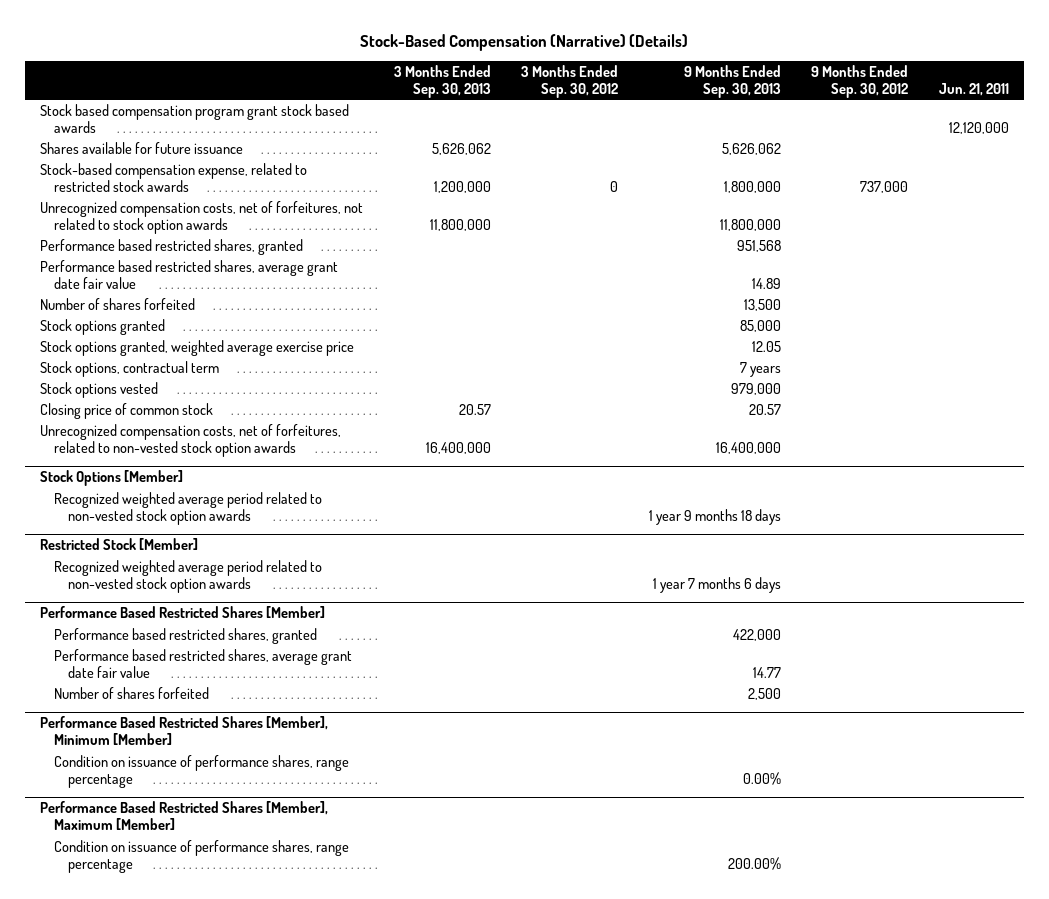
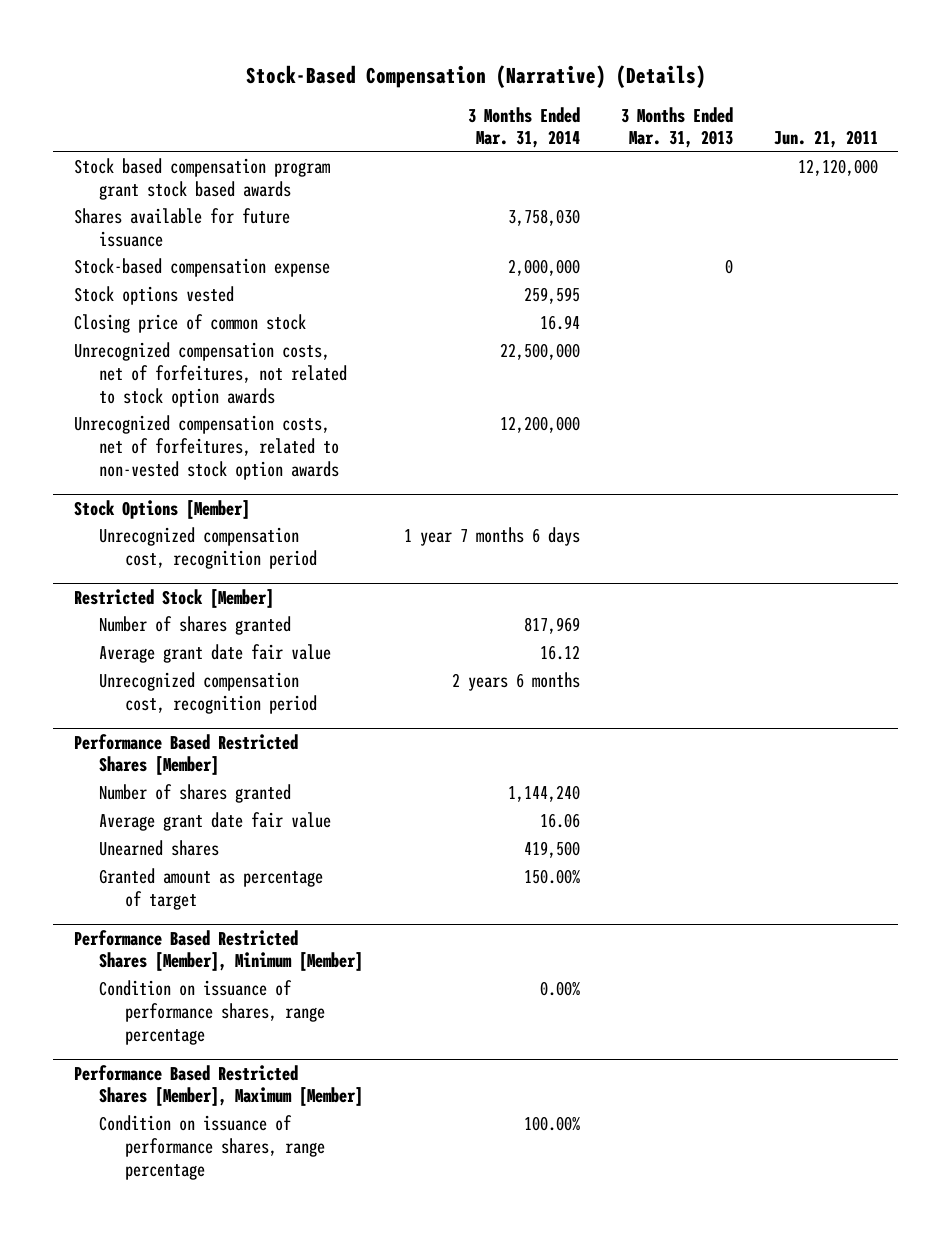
[393,65,491,98] 3 Months Ended Sep. 30, 2013 -> none
[521,65,619,98] 3 Months Ended Sep. 30, 2012 -> none
[683,65,781,98] 9 Months Ended Sep. 30, 2013 -> none
[811,65,909,98] 9 Months Ended Sep. 30, 2012 -> none
none -> [468,106,581,149] 3 Months Ended Mar. 31, 2014
none -> [620,106,733,149] 3 Months Ended Mar. 31, 2013
[40,238,304,255] Performance based restricted shares, granted -> none
[40,259,339,289] Performance based restricted shares, average grant date fair value -> none
[40,297,196,310] Number of shares forfeited -> none
[40,318,166,335] Stock options granted -> none
[40,339,355,356] Stock options granted, weighted average exercise price -> none
[40,360,220,377] Stock options, contractual term -> none
[40,162,308,192] Stock-based compensation expense, related to restricted stock awards -> [73,258,330,278] Stock-based compensation expense
[40,200,364,234] Unrecognized compensation costs, net of forfeitures, not related to stock option awards -> [73,342,348,407] Unrecognized compensation costs, net of forfeitures, not related to stock option awards
[53,491,322,525] Recognized weighted average period related to non-vested stock option awards -> [99,527,317,570] Unrecognized compensation cost, recognition period
none -> [99,616,292,636] Number of shares granted
none -> [99,644,332,664] Average grant date fair value
[53,559,322,593] Recognized weighted average period related to non-vested stock option awards -> [99,672,317,715] Unrecognized compensation cost, recognition period
[53,686,209,699] Number of shares forfeited -> none
[53,627,317,644] Performance based restricted shares, granted -> [99,784,292,804] Number of shares granted
[53,648,352,678] Performance based restricted shares, average grant date fair value -> [99,812,332,832] Average grant date fair value
none -> [99,840,220,857] Unearned shares
none -> [99,868,324,911] Granted amount as percentage of target

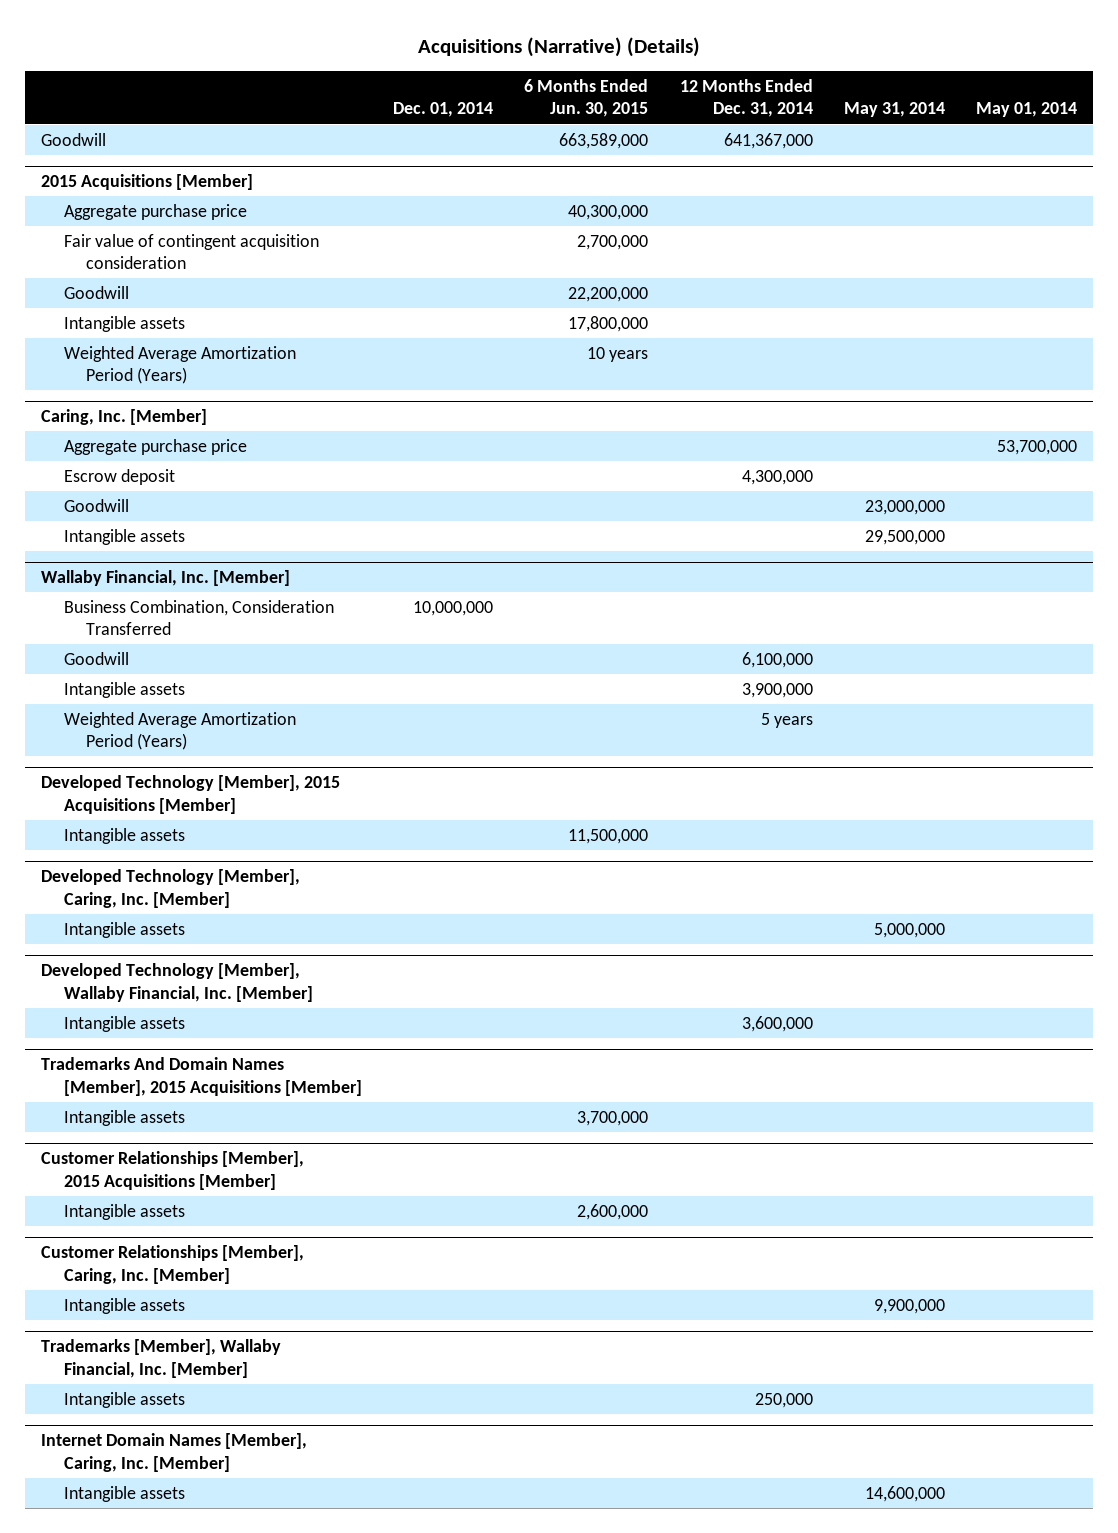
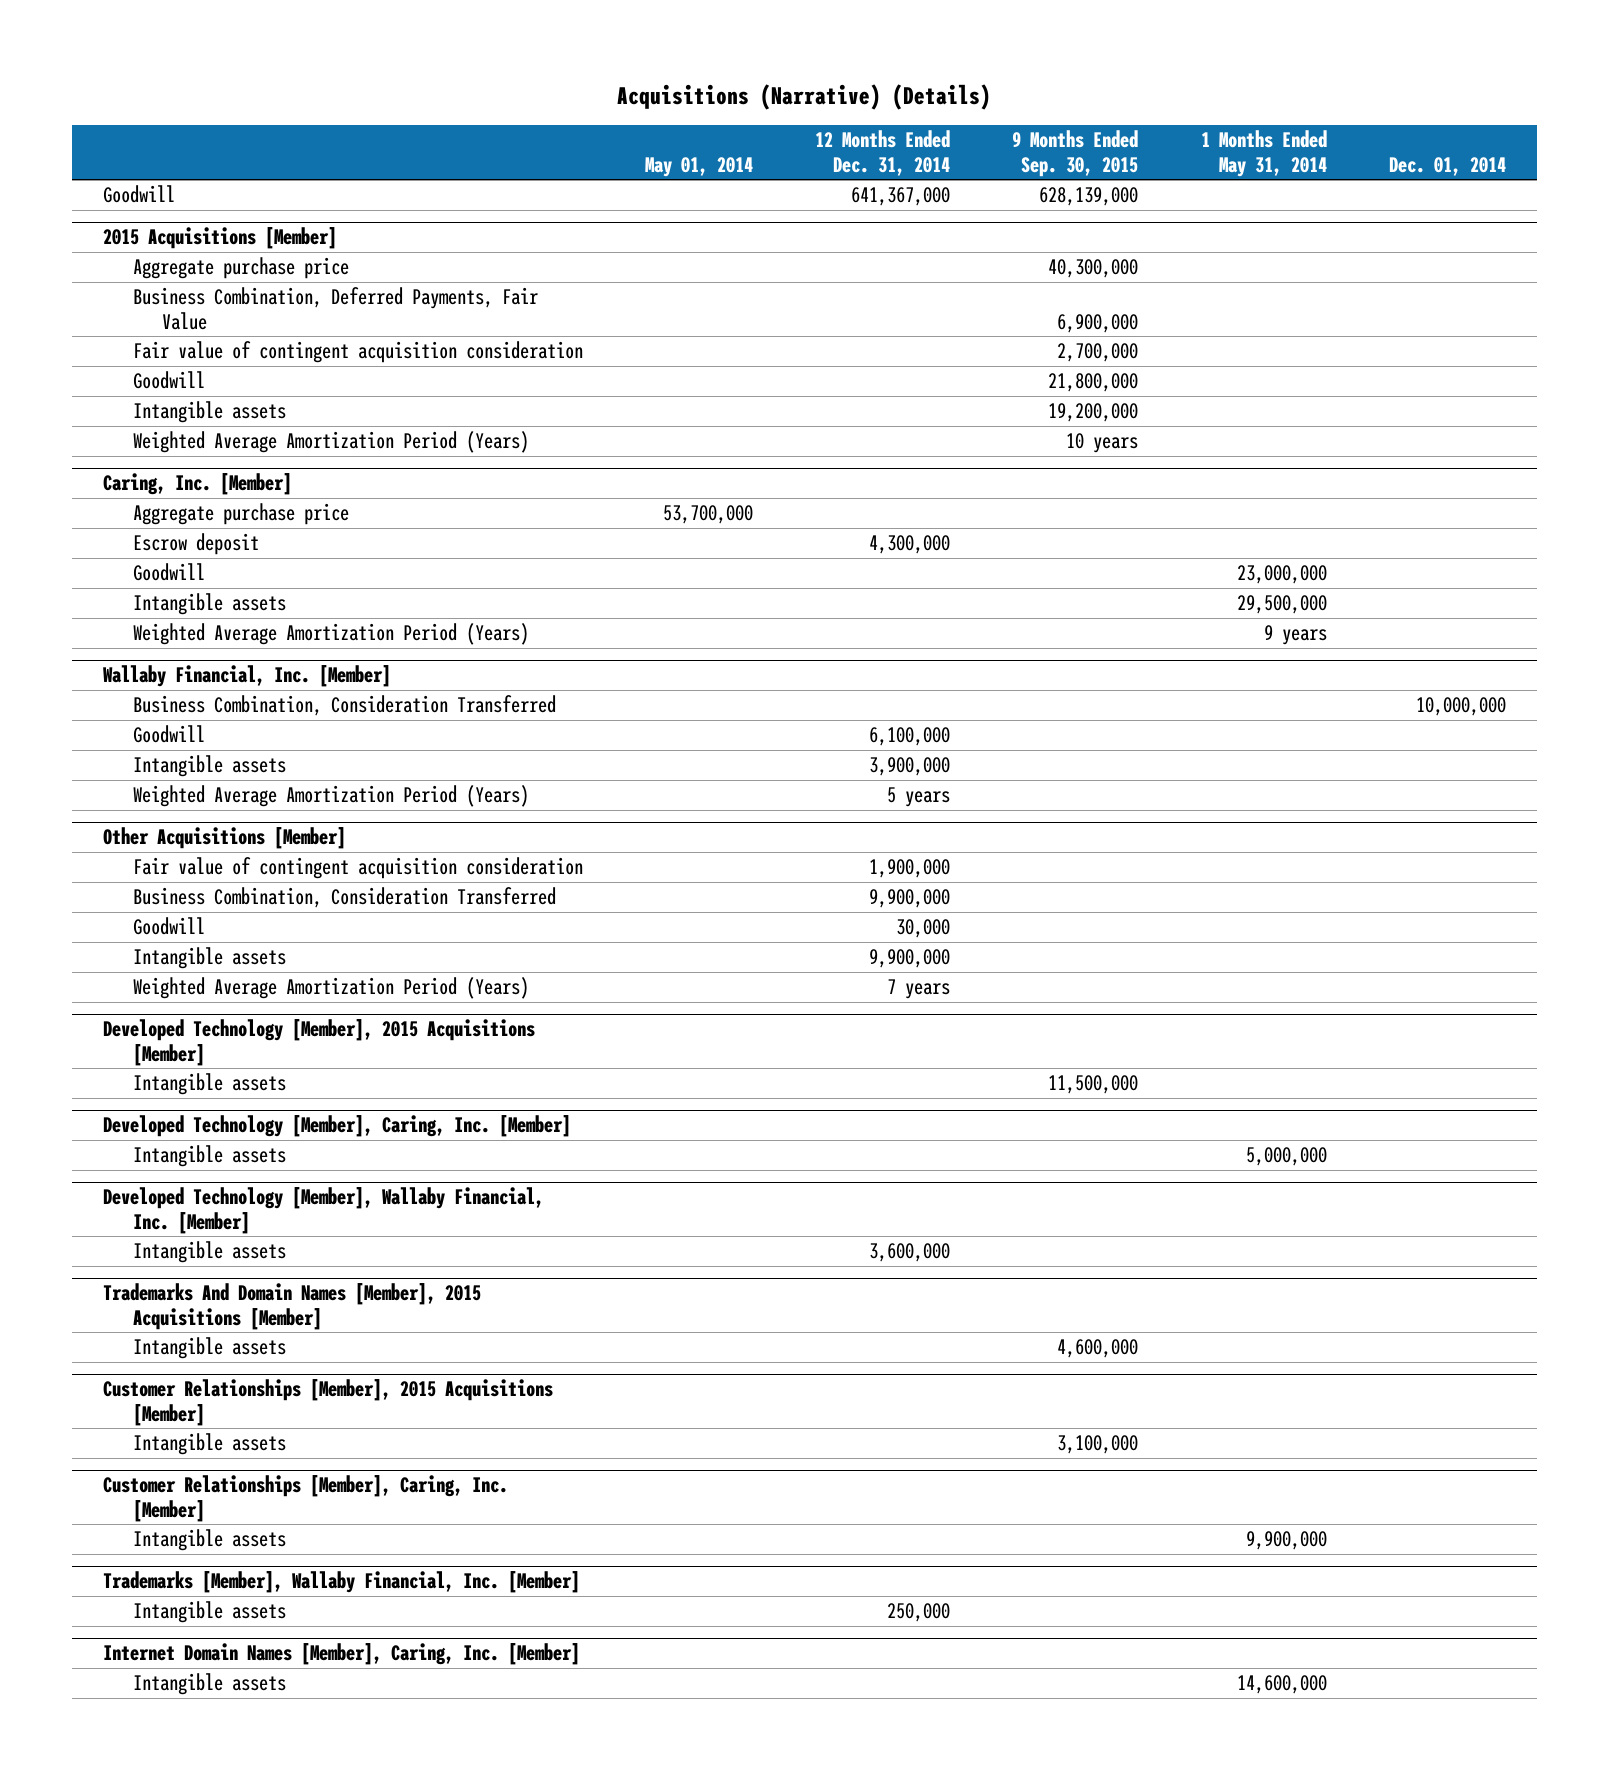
[524,78,649,118] 6 Months Ended Jun. 30, 2015 -> none
[843,102,945,118] May 31, 2014 -> none
none -> [1012,130,1139,177] 9 Months Ended Sep. 30, 2015
none -> [1200,130,1327,177] 1 Months Ended May 31, 2014
none -> [132,287,538,330] Business Combination, Deferred Payments, Fair Value
none -> [132,623,529,646] Weighted Average Amortization Period (Years)
none -> [102,827,346,850] Other Acquisitions [Member]
none -> [132,857,583,880] Fair value of contingent acquisition consideration
none -> [132,887,556,909] Business Combination, Consideration Transferred
none -> [132,917,205,936] Goodwill
none -> [132,947,286,970] Intangible assets
none -> [132,977,529,1000] Weighted Average Amortization Period (Years)

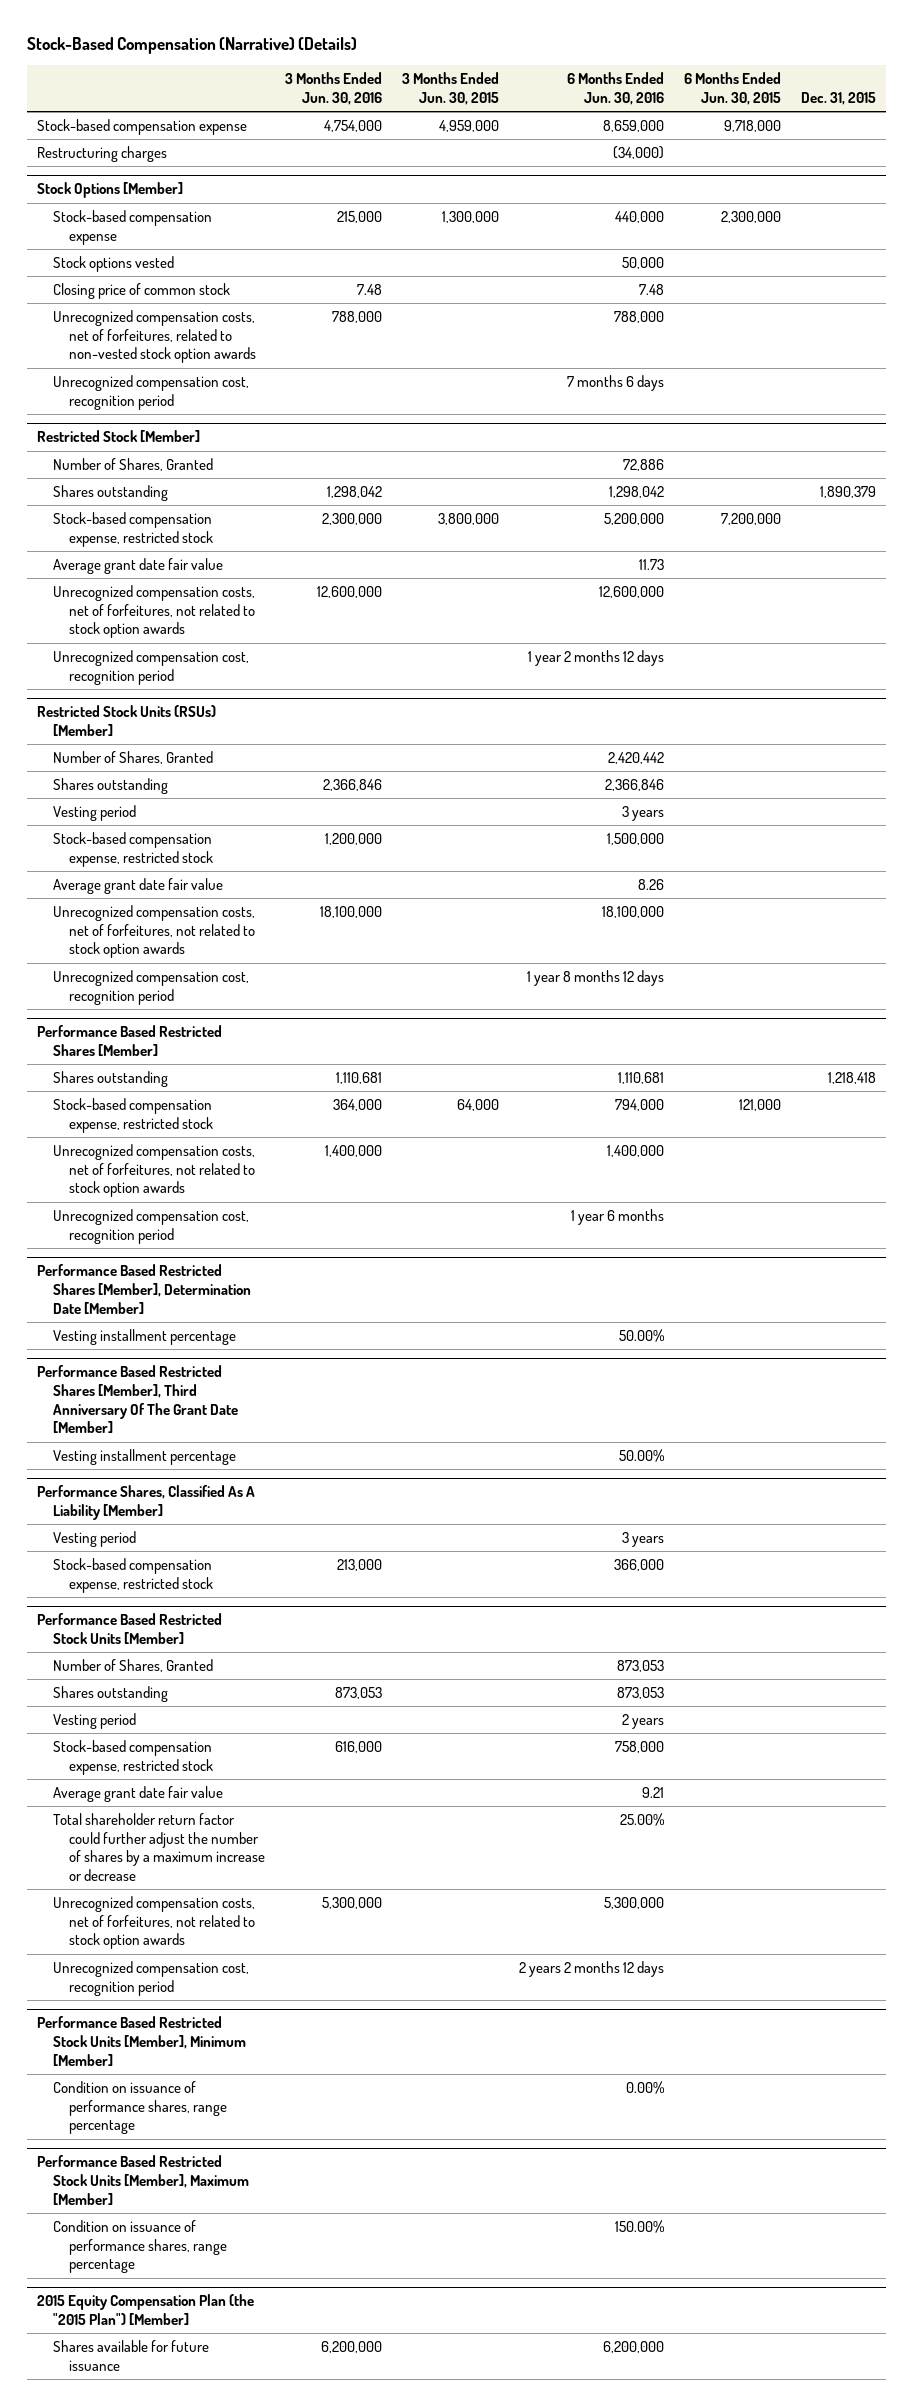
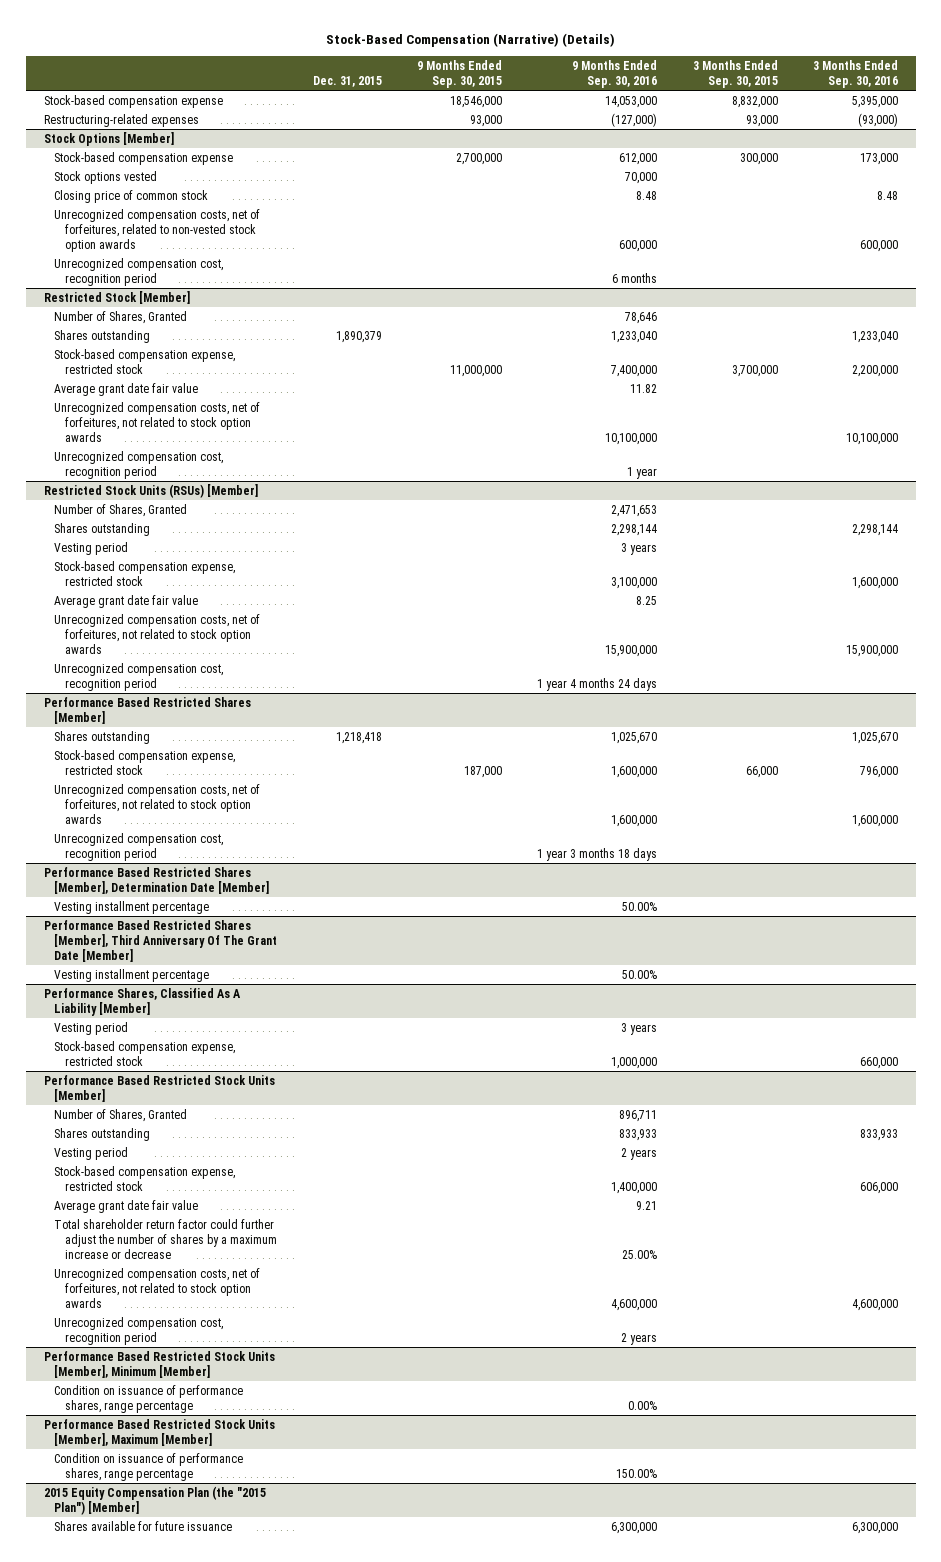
[284,72,382,105] 3 Months Ended Jun. 30, 2016 -> none
[401,72,499,105] 3 Months Ended Jun. 30, 2015 -> none
[566,72,664,105] 6 Months Ended Jun. 30, 2016 -> none
[683,72,781,105] 6 Months Ended Jun. 30, 2015 -> none
none -> [416,60,502,89] 9 Months Ended Sep. 30, 2015
none -> [572,60,658,89] 9 Months Ended Sep. 30, 2016
none -> [692,60,778,89] 3 Months Ended Sep. 30, 2015
none -> [812,60,898,89] 3 Months Ended Sep. 30, 2016
[37,146,168,163] Restructuring charges -> [43,113,199,127] Restructuring-related expenses

